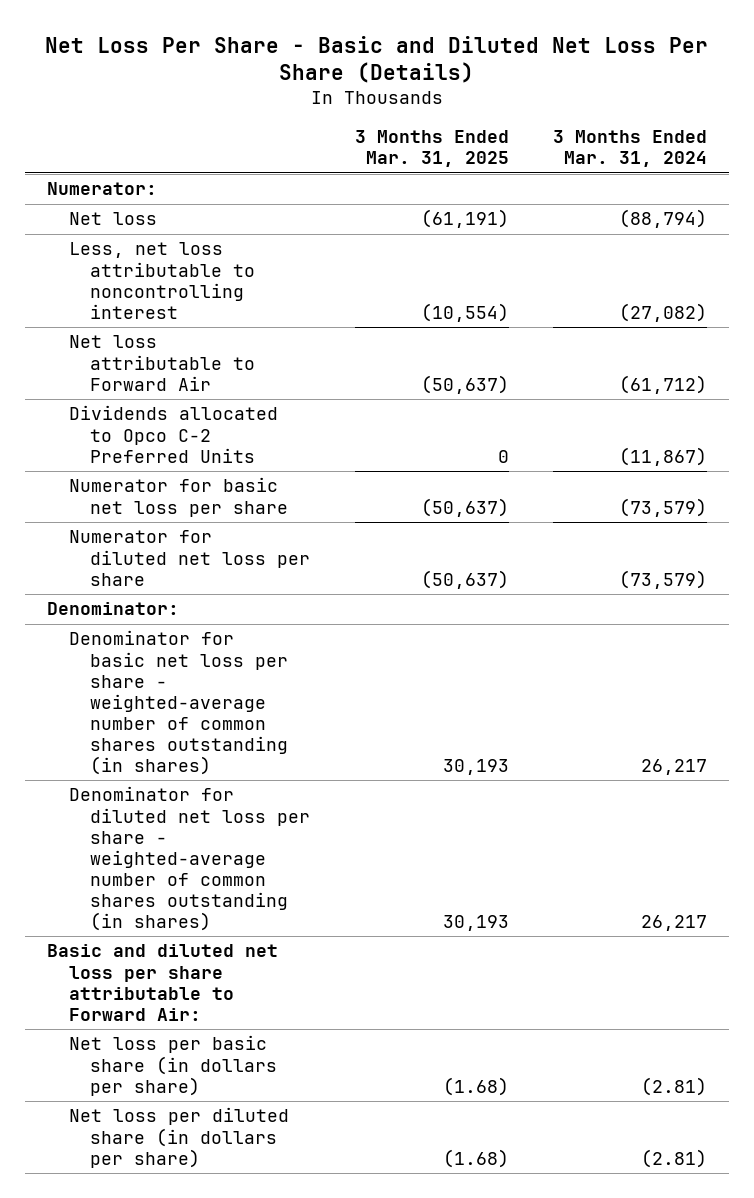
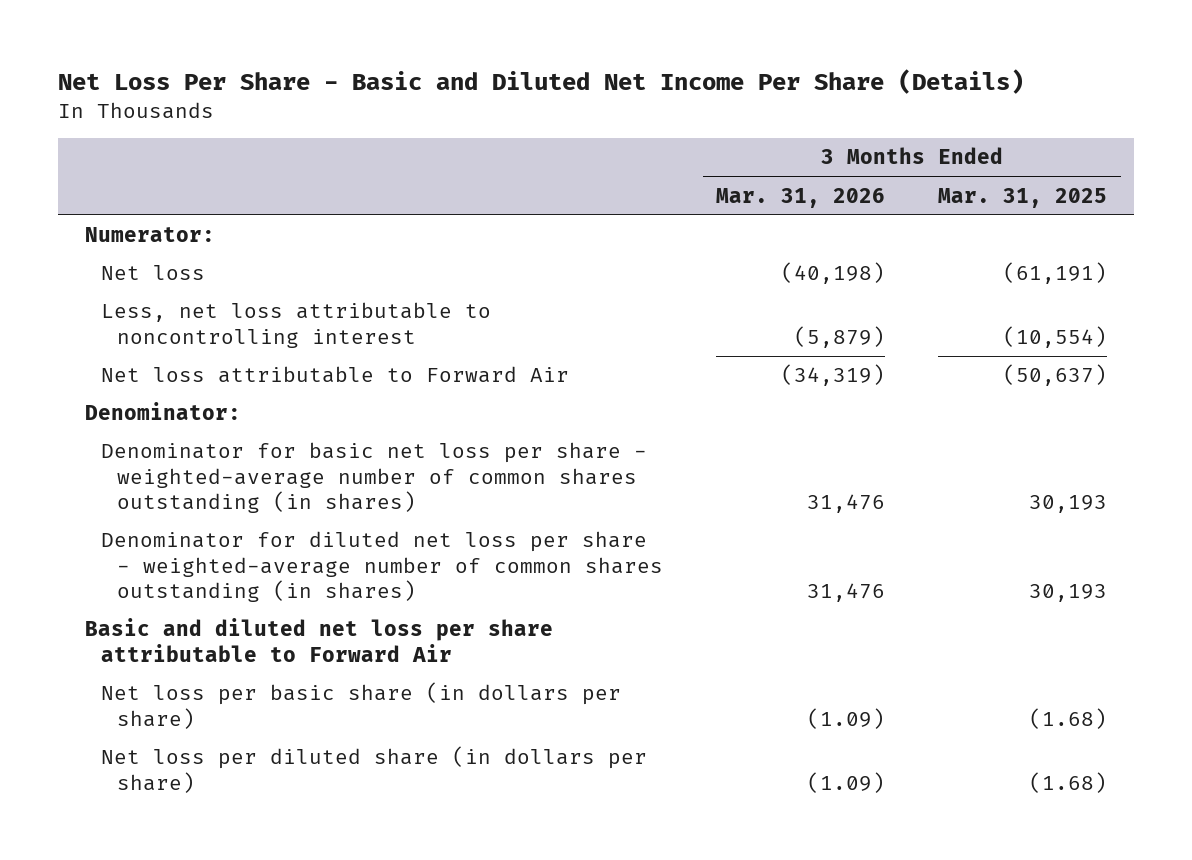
[45,35,709,84] Net Loss Per Share - Basic and Diluted Net Loss Per Share (Details) -> [57,68,1024,94] Net Loss Per Share - Basic and Diluted Net Income Per Share (Details)
[552,130,707,168] 3 Months Ended Mar. 31, 2024 -> none
none -> [716,187,886,208] Mar. 31, 2026
[68,405,278,463] Dividends allocated to Opco C-2 Preferred Units -> none
[68,477,289,517] Numerator for basic net loss per share -> none
[68,530,311,586] Numerator for diluted net loss per share -> none
[47,944,279,1021] Basic and diluted net loss per share attributable to Forward Air: -> [84,618,553,662] Basic and diluted net loss per share attributable to Forward Air

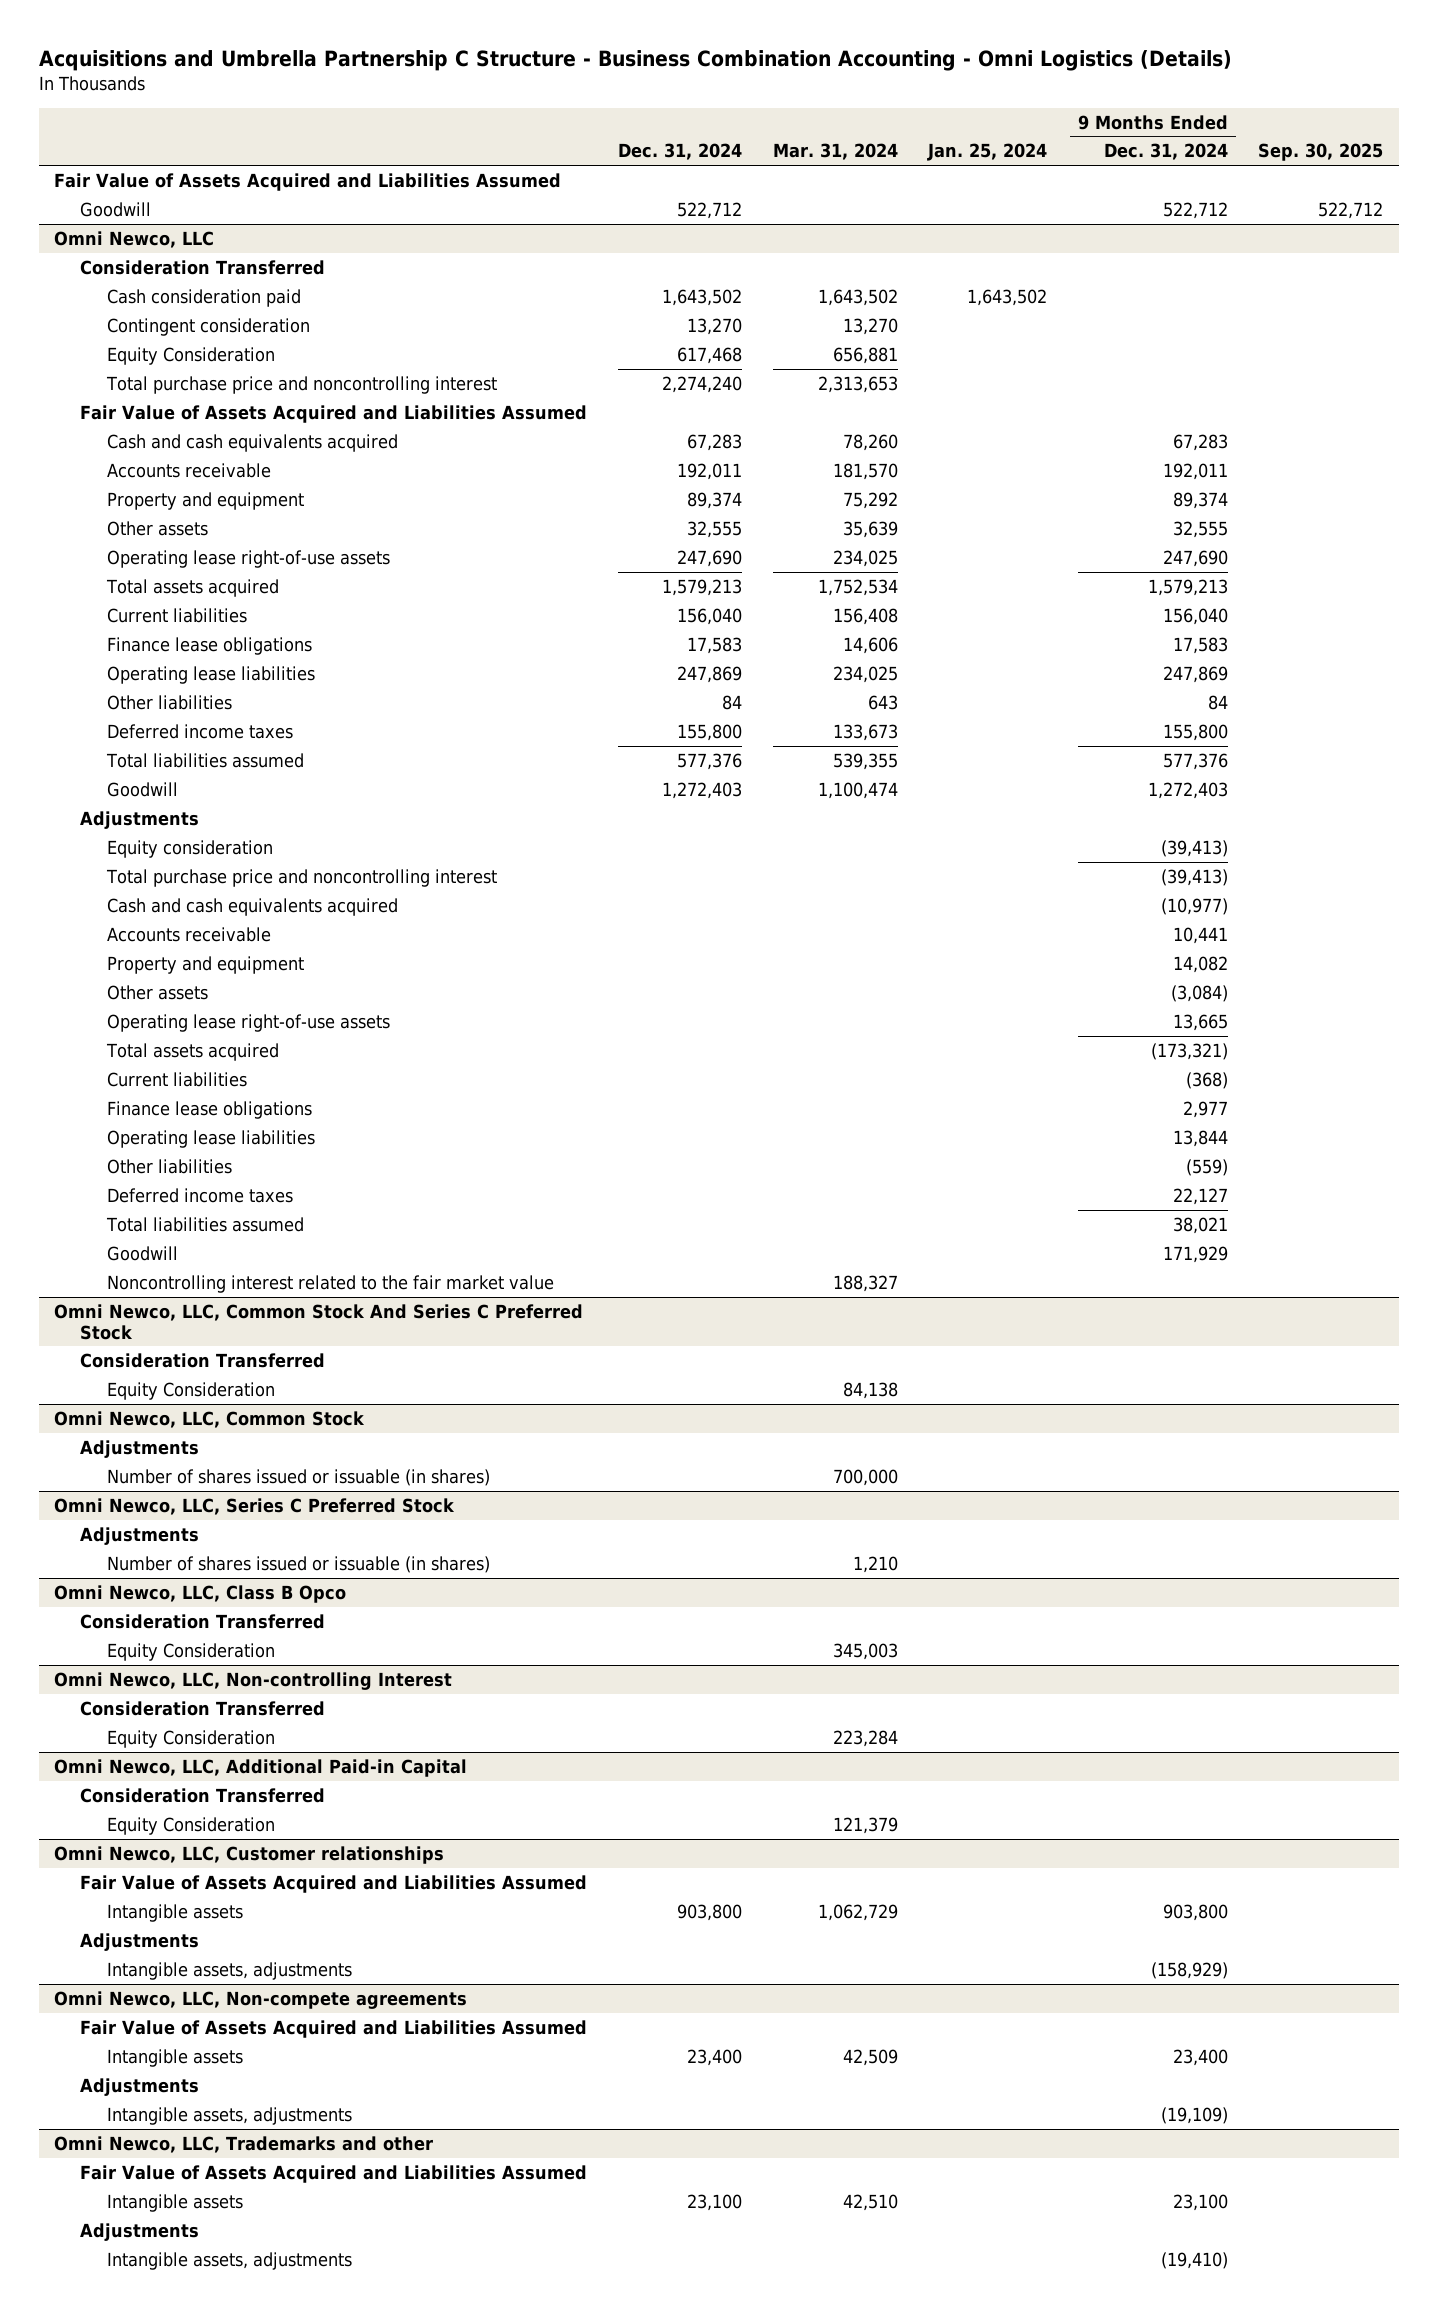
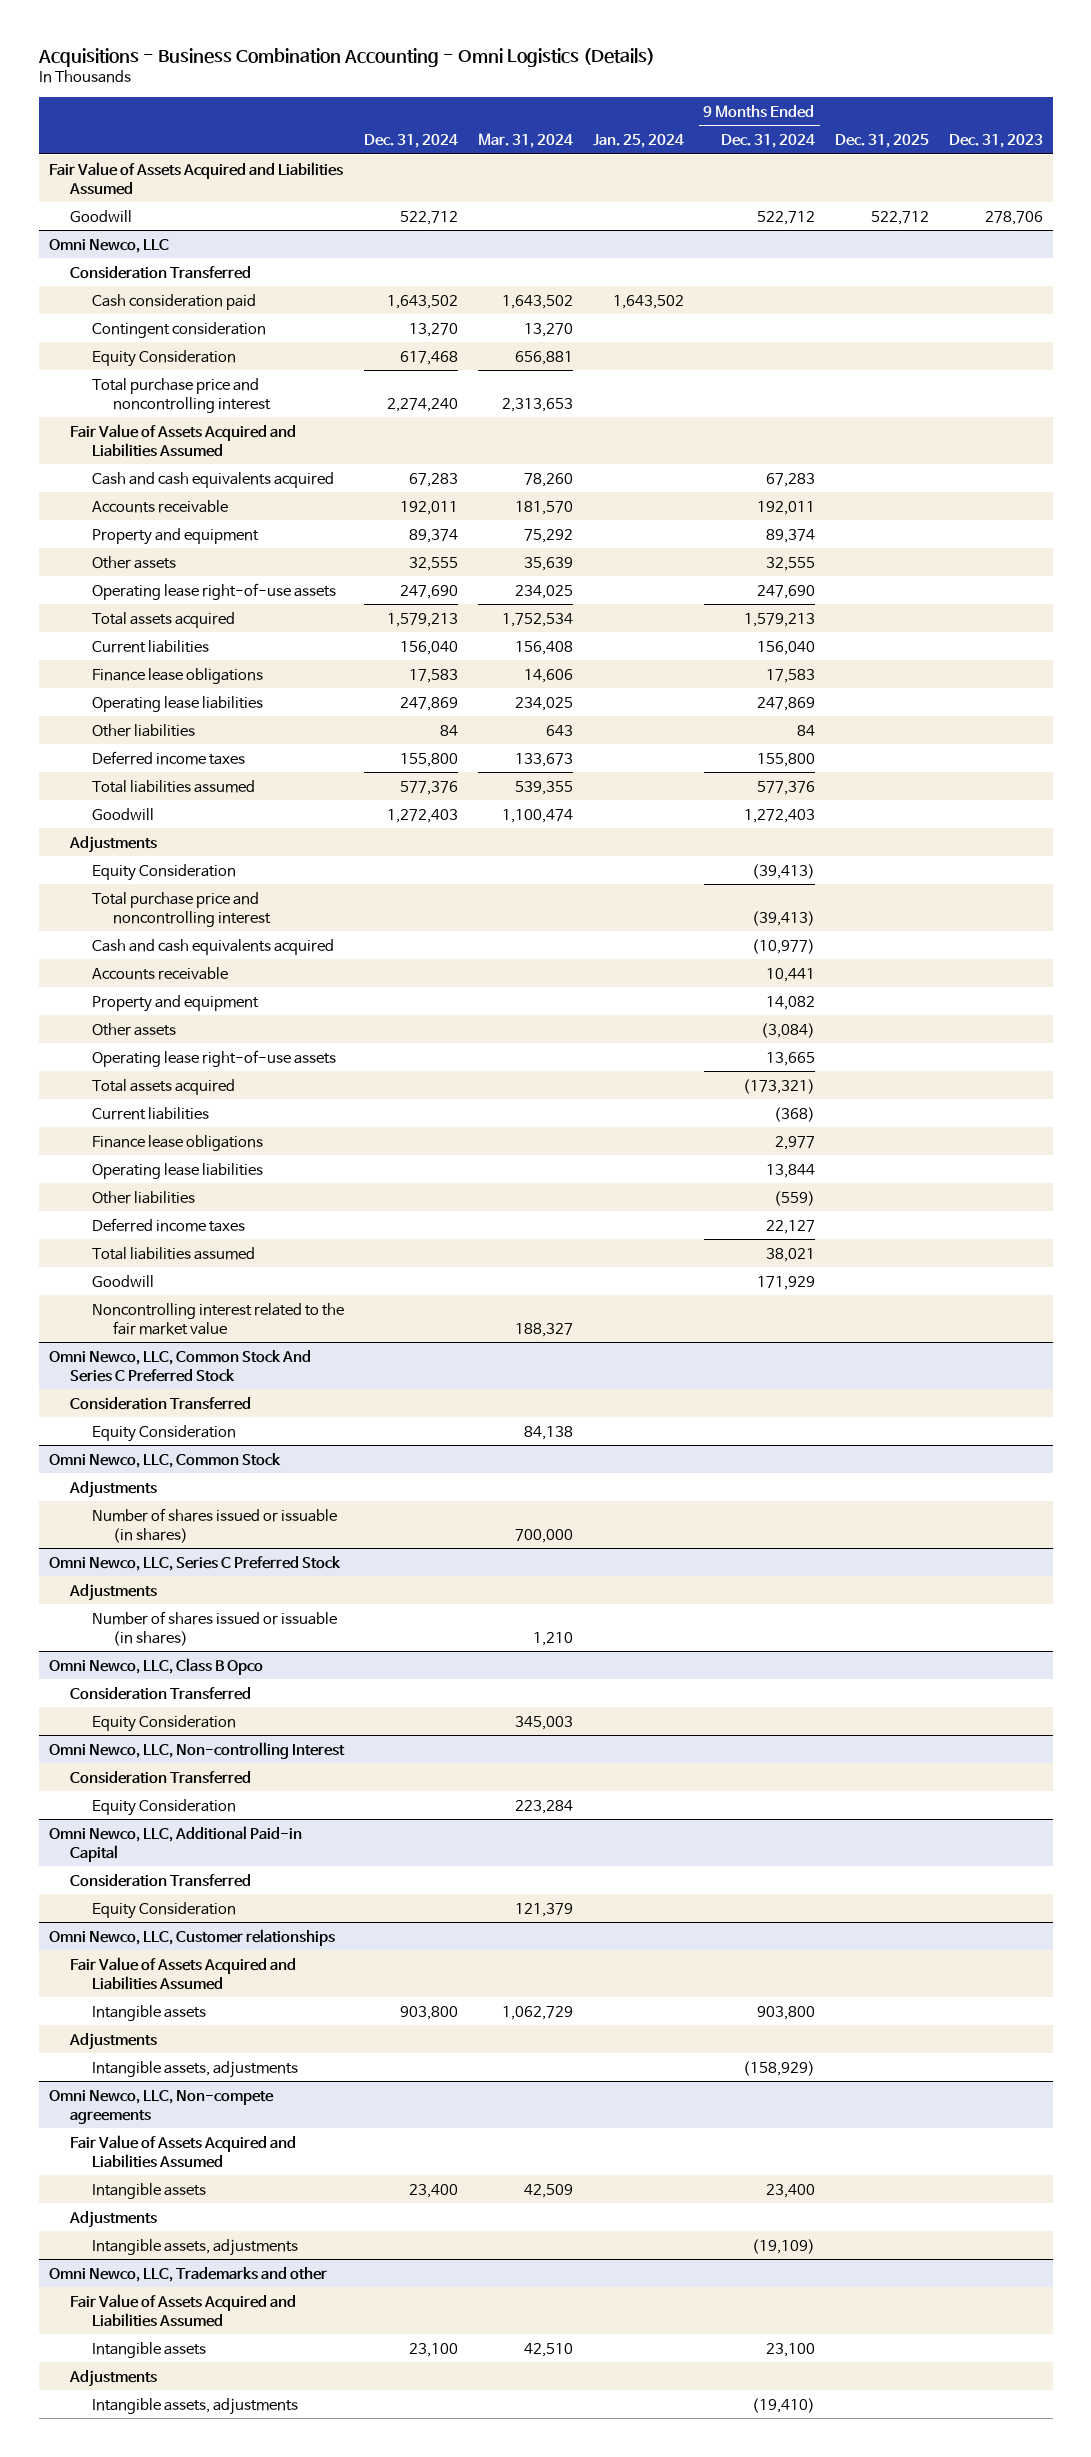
[38,50,1232,72] Acquisitions and Umbrella Partnership C Structure - Business Combination Accounting - Omni Logistics (Details) -> [37,48,655,68] Acquisitions - Business Combination Accounting - Omni Logistics (Details)
[1258,143,1384,162] Sep. 30, 2025 -> none
none -> [834,134,929,149] Dec. 31, 2025
none -> [948,134,1043,149] Dec. 31, 2023
[106,839,273,858] Equity consideration -> [91,863,236,881] Equity Consideration

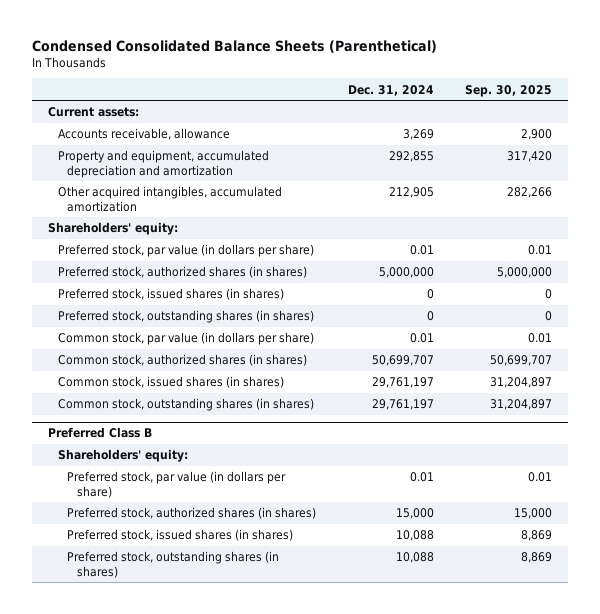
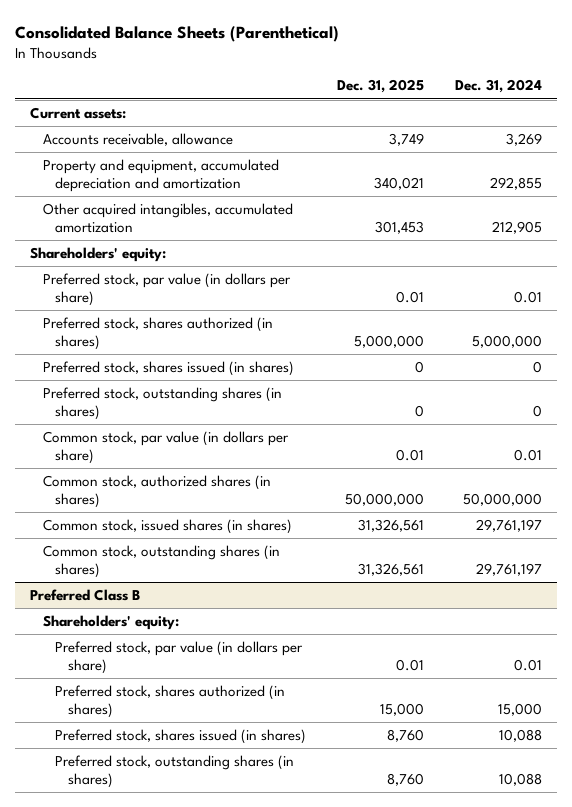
[32,39,438,53] Condensed Consolidated Balance Sheets (Parenthetical) -> [14,25,339,42] Consolidated Balance Sheets (Parenthetical)
[465,84,553,97] Sep. 30, 2025 -> none
none -> [336,79,424,94] Dec. 31, 2025
[57,266,307,279] Preferred stock, authorized shares (in shares) -> [42,316,273,350] Preferred stock, shares authorized (in shares)
[57,288,284,301] Preferred stock, issued shares (in shares) -> [42,360,294,376] Preferred stock, shares issued (in shares)
[371,355,434,367] 50,699,707 -> [462,492,542,506] 50,000,000
[67,507,317,520] Preferred stock, authorized shares (in shares) -> [55,684,286,718] Preferred stock, shares authorized (in shares)
[67,529,294,542] Preferred stock, issued shares (in shares) -> [55,728,307,744] Preferred stock, shares issued (in shares)

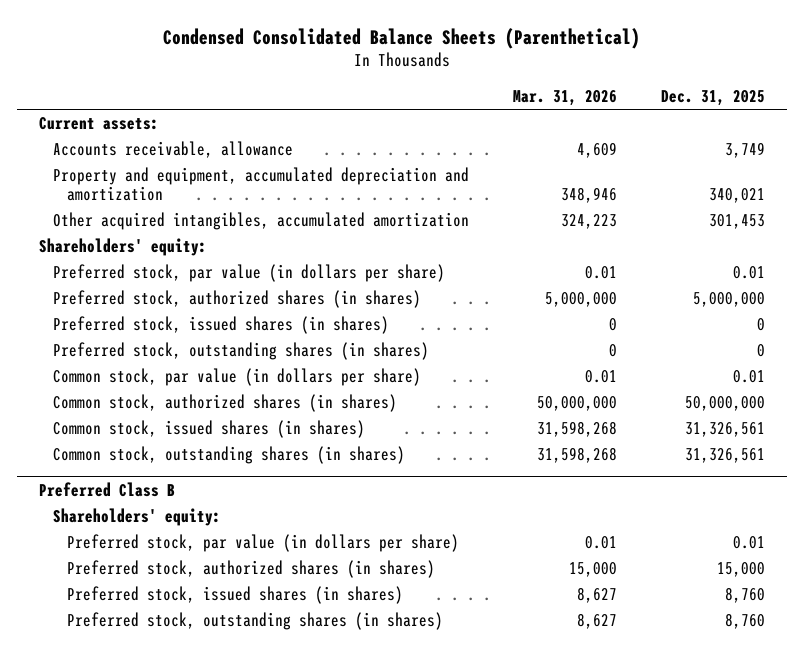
[14,25,339,42] Consolidated Balance Sheets (Parenthetical) -> [163,27,641,49] Condensed Consolidated Balance Sheets (Parenthetical)
[454,79,542,94] Dec. 31, 2024 -> none
none -> [513,90,618,107] Mar. 31, 2026
[42,316,273,350] Preferred stock, shares authorized (in shares) -> [53,289,422,308] Preferred stock, authorized shares (in shares)
[42,360,294,376] Preferred stock, shares issued (in shares) -> [53,315,390,334] Preferred stock, issued shares (in shares)
[55,684,286,718] Preferred stock, shares authorized (in shares) -> [67,559,436,578] Preferred stock, authorized shares (in shares)
[55,728,307,744] Preferred stock, shares issued (in shares) -> [67,585,404,604] Preferred stock, issued shares (in shares)

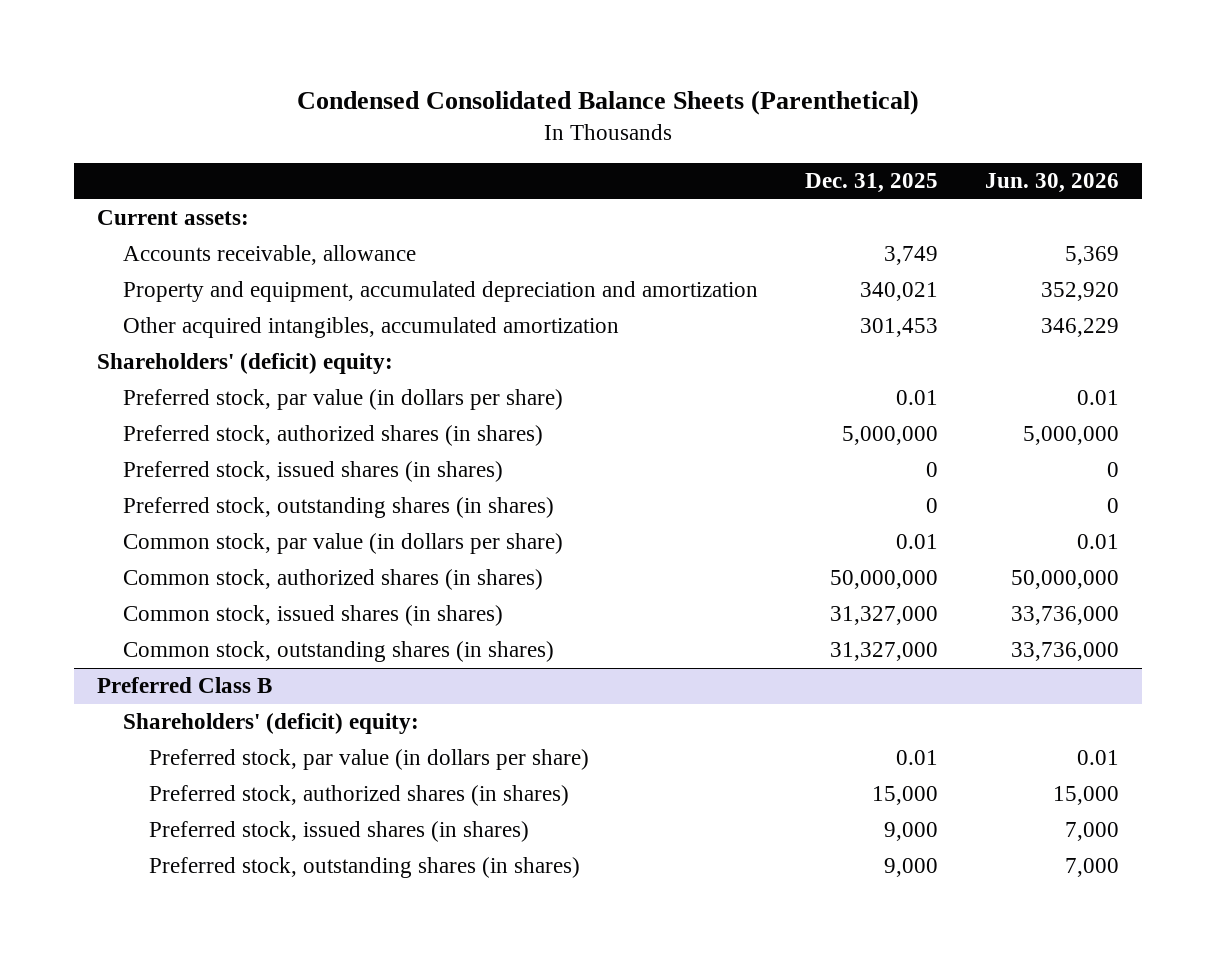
[513,90,618,107] Mar. 31, 2026 -> none
none -> [984,173,1119,194] Jun. 30, 2026
[39,237,208,256] Shareholders' equity: -> [97,353,394,375] Shareholders' (deficit) equity:
[685,421,766,437] 31,326,561 -> [830,606,939,626] 31,327,000
[685,447,766,463] 31,326,561 -> [830,642,939,662] 31,327,000
[53,507,222,526] Shareholders' equity: -> [123,713,420,735] Shareholders' (deficit) equity:
[725,586,766,603] 8,760 -> [884,822,939,842] 9,000
[725,612,766,629] 8,760 -> [884,858,939,878] 9,000

